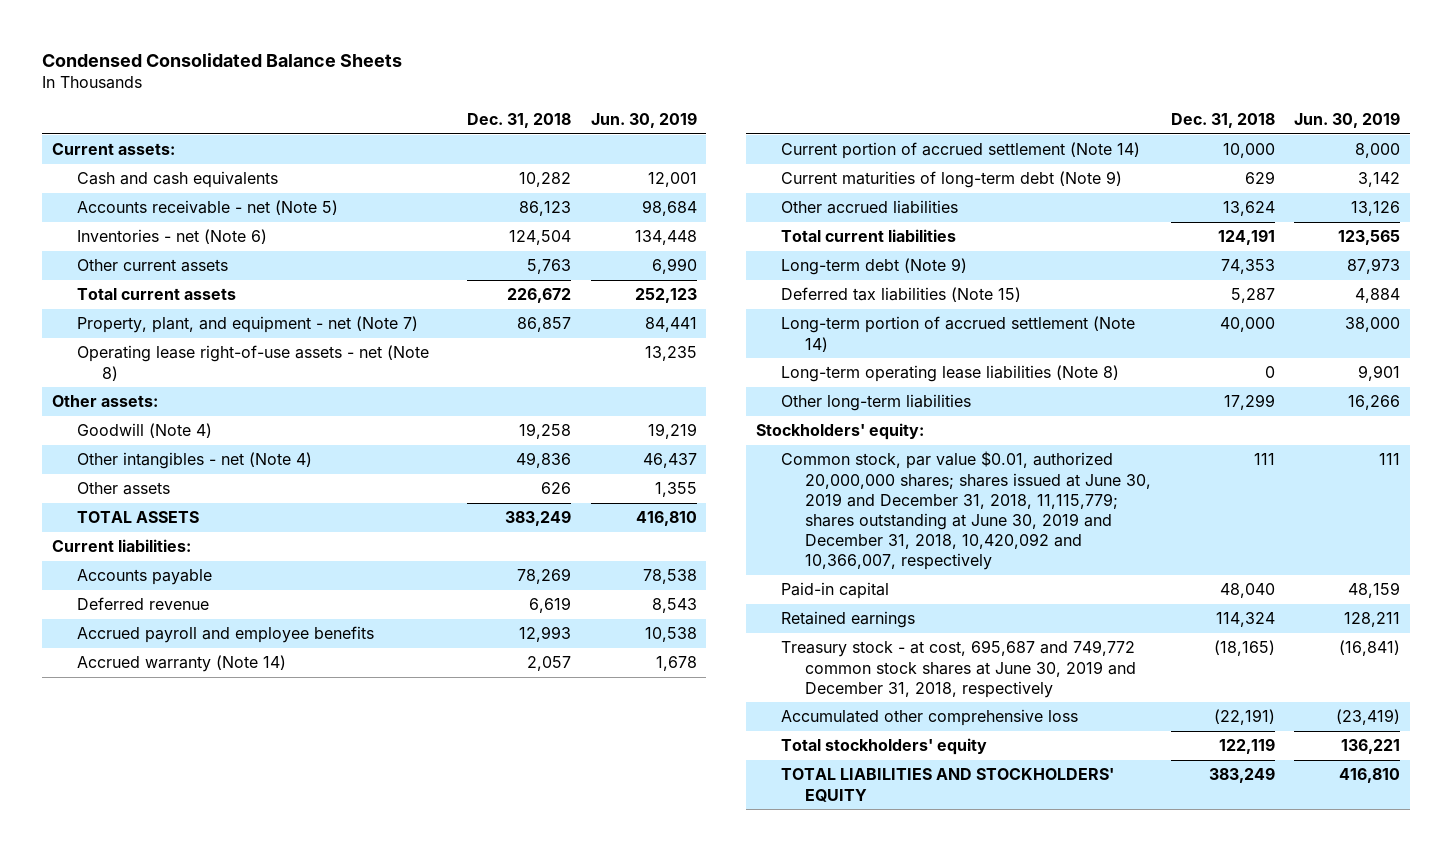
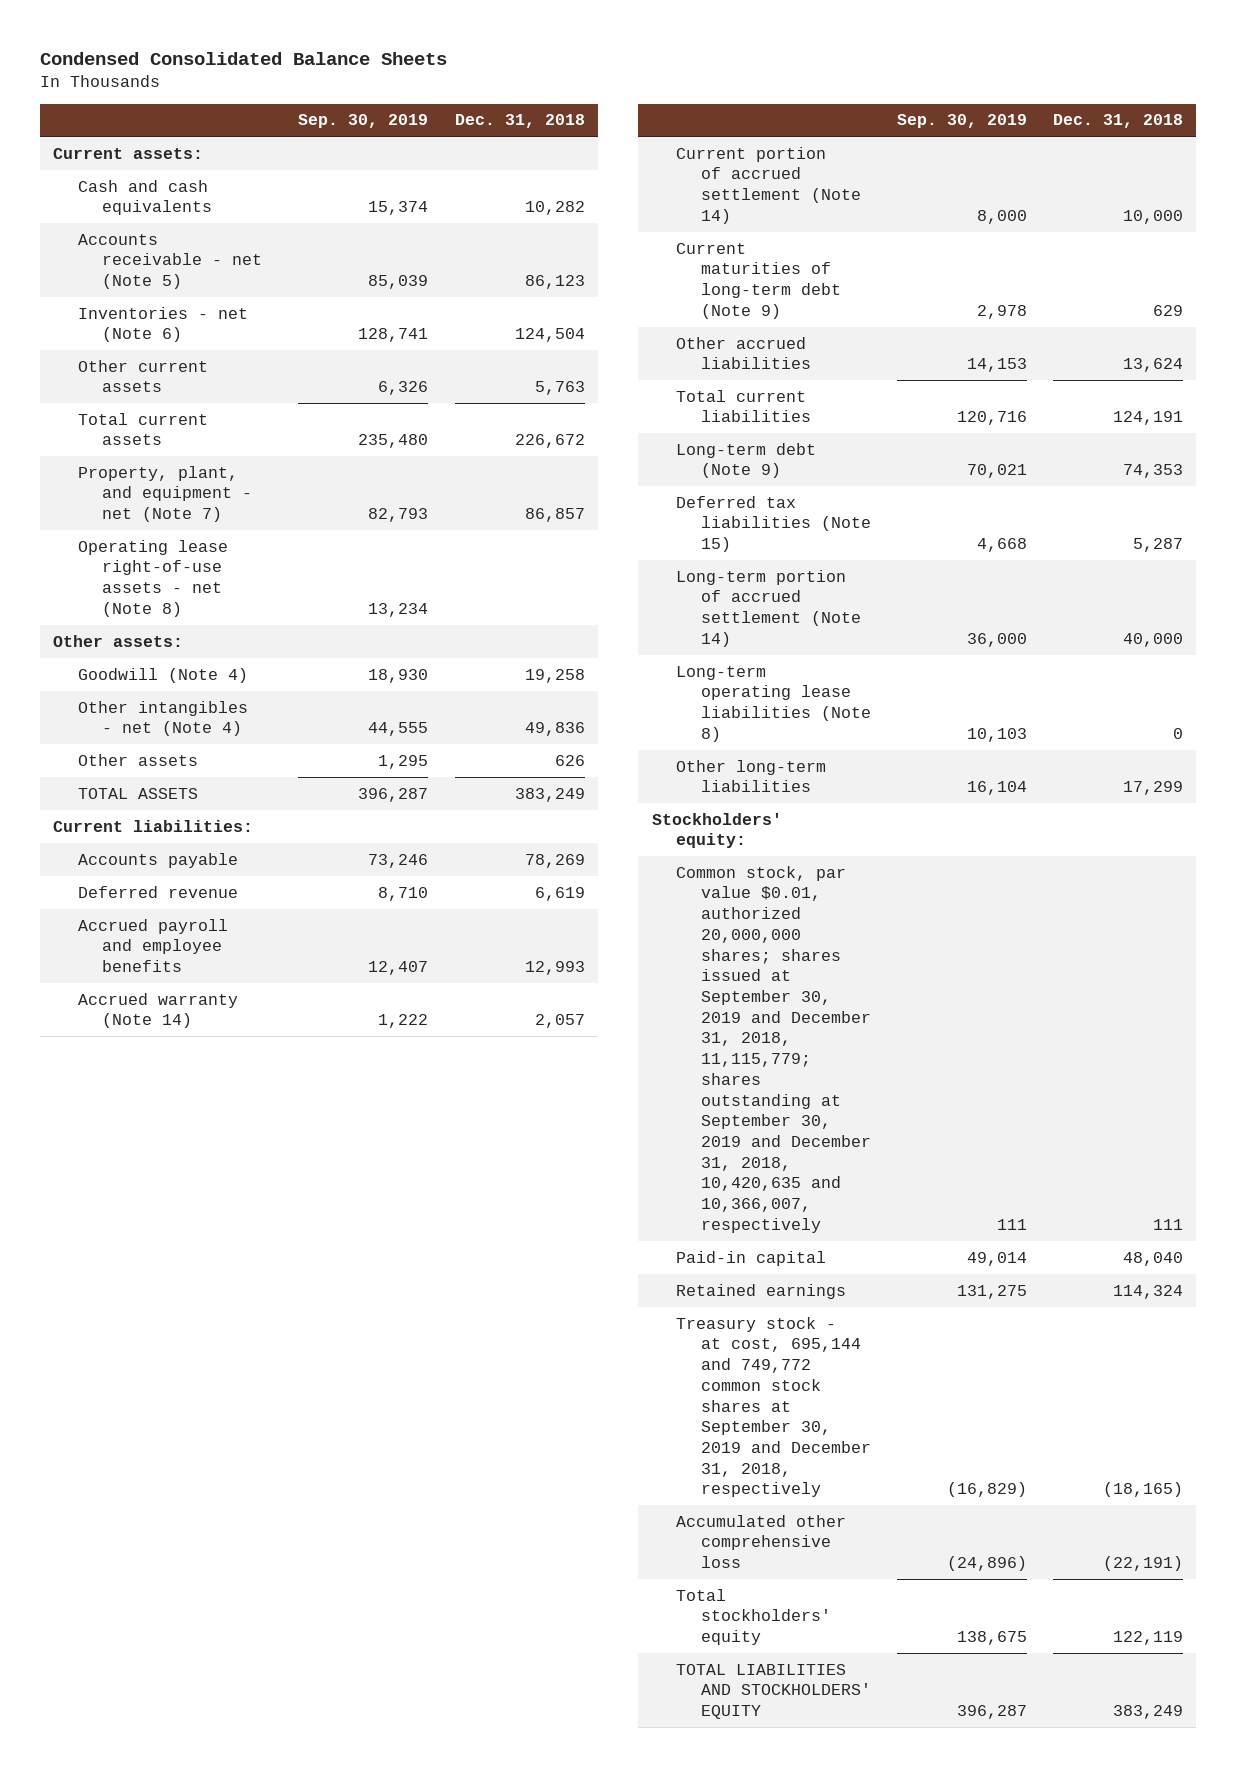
[590,111,697,128] Jun. 30, 2019 -> none
none -> [298,114,429,129] Sep. 30, 2019
[780,451,1152,571] Common stock, par value $0.01, authorized 20,000,000 shares; shares issued at June 30, 2019 and December 31, 2018, 11,115,779; shares outstanding at June 30, 2019 and December 31, 2018, 10,420,092 and 10,366,007, respectively -> [676,865,871,1233] Common stock, par value $0.01, authorized 20,000,000 shares; shares issued at September 30, 2019 and December 31, 2018, 11,115,779; shares outstanding at September 30, 2019 and December 31, 2018, 10,420,635 and 10,366,007, respectively
[780,640,1137,698] Treasury stock - at cost, 695,687 and 749,772 common stock shares at June 30, 2019 and December 31, 2018, respectively -> [676,1316,871,1498] Treasury stock - at cost, 695,144 and 749,772 common stock shares at September 30, 2019 and December 31, 2018, respectively

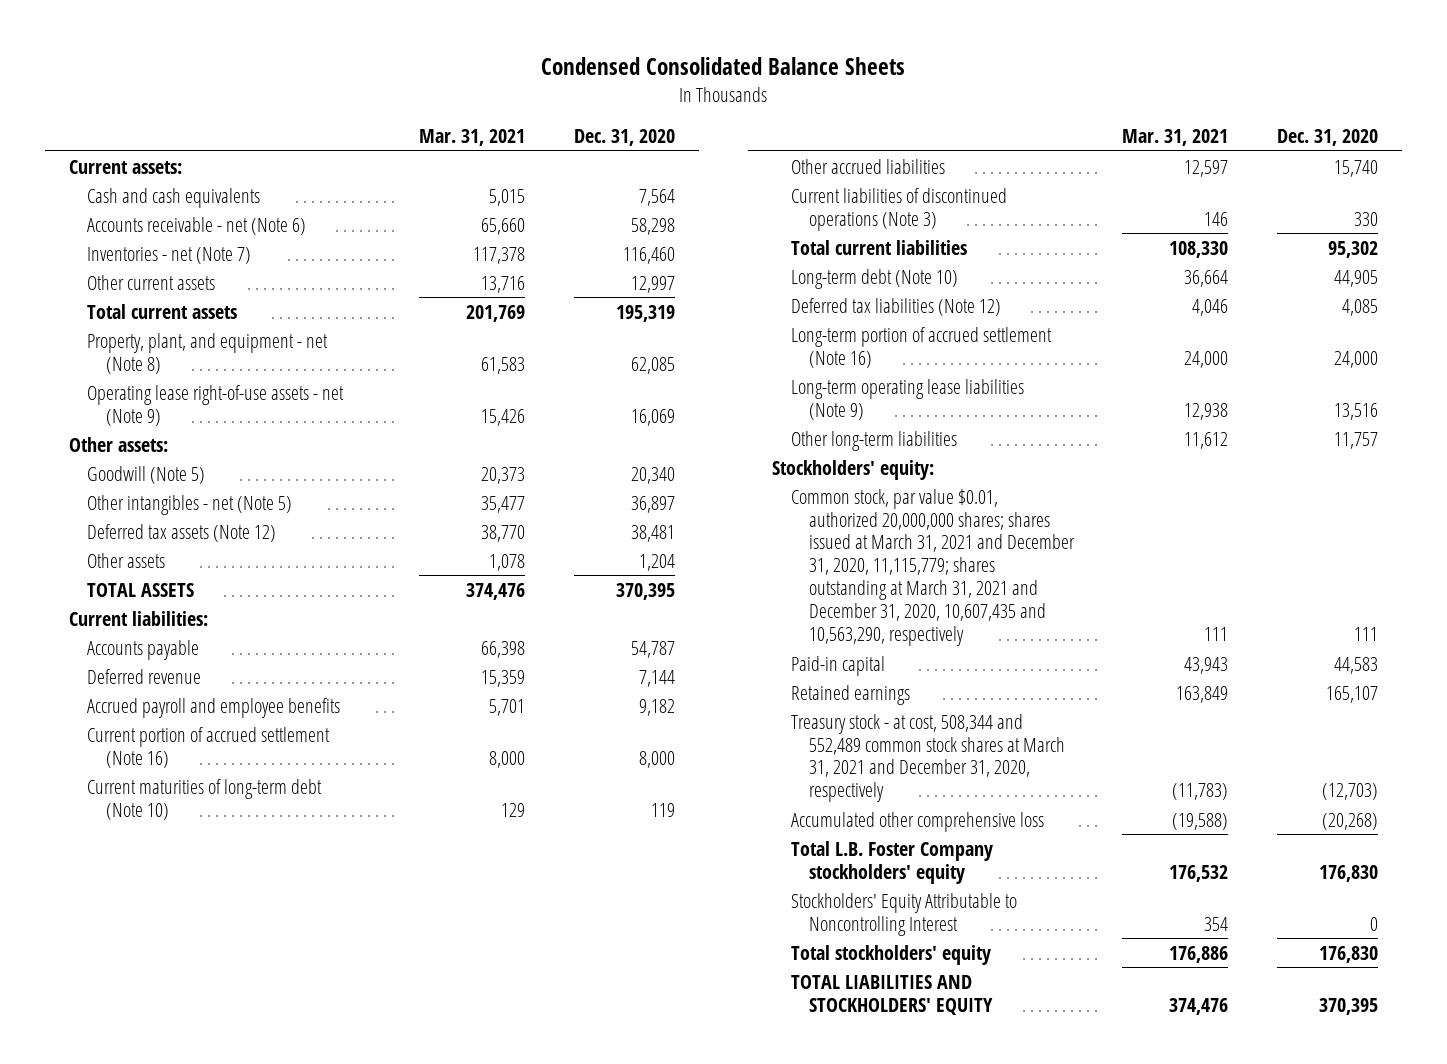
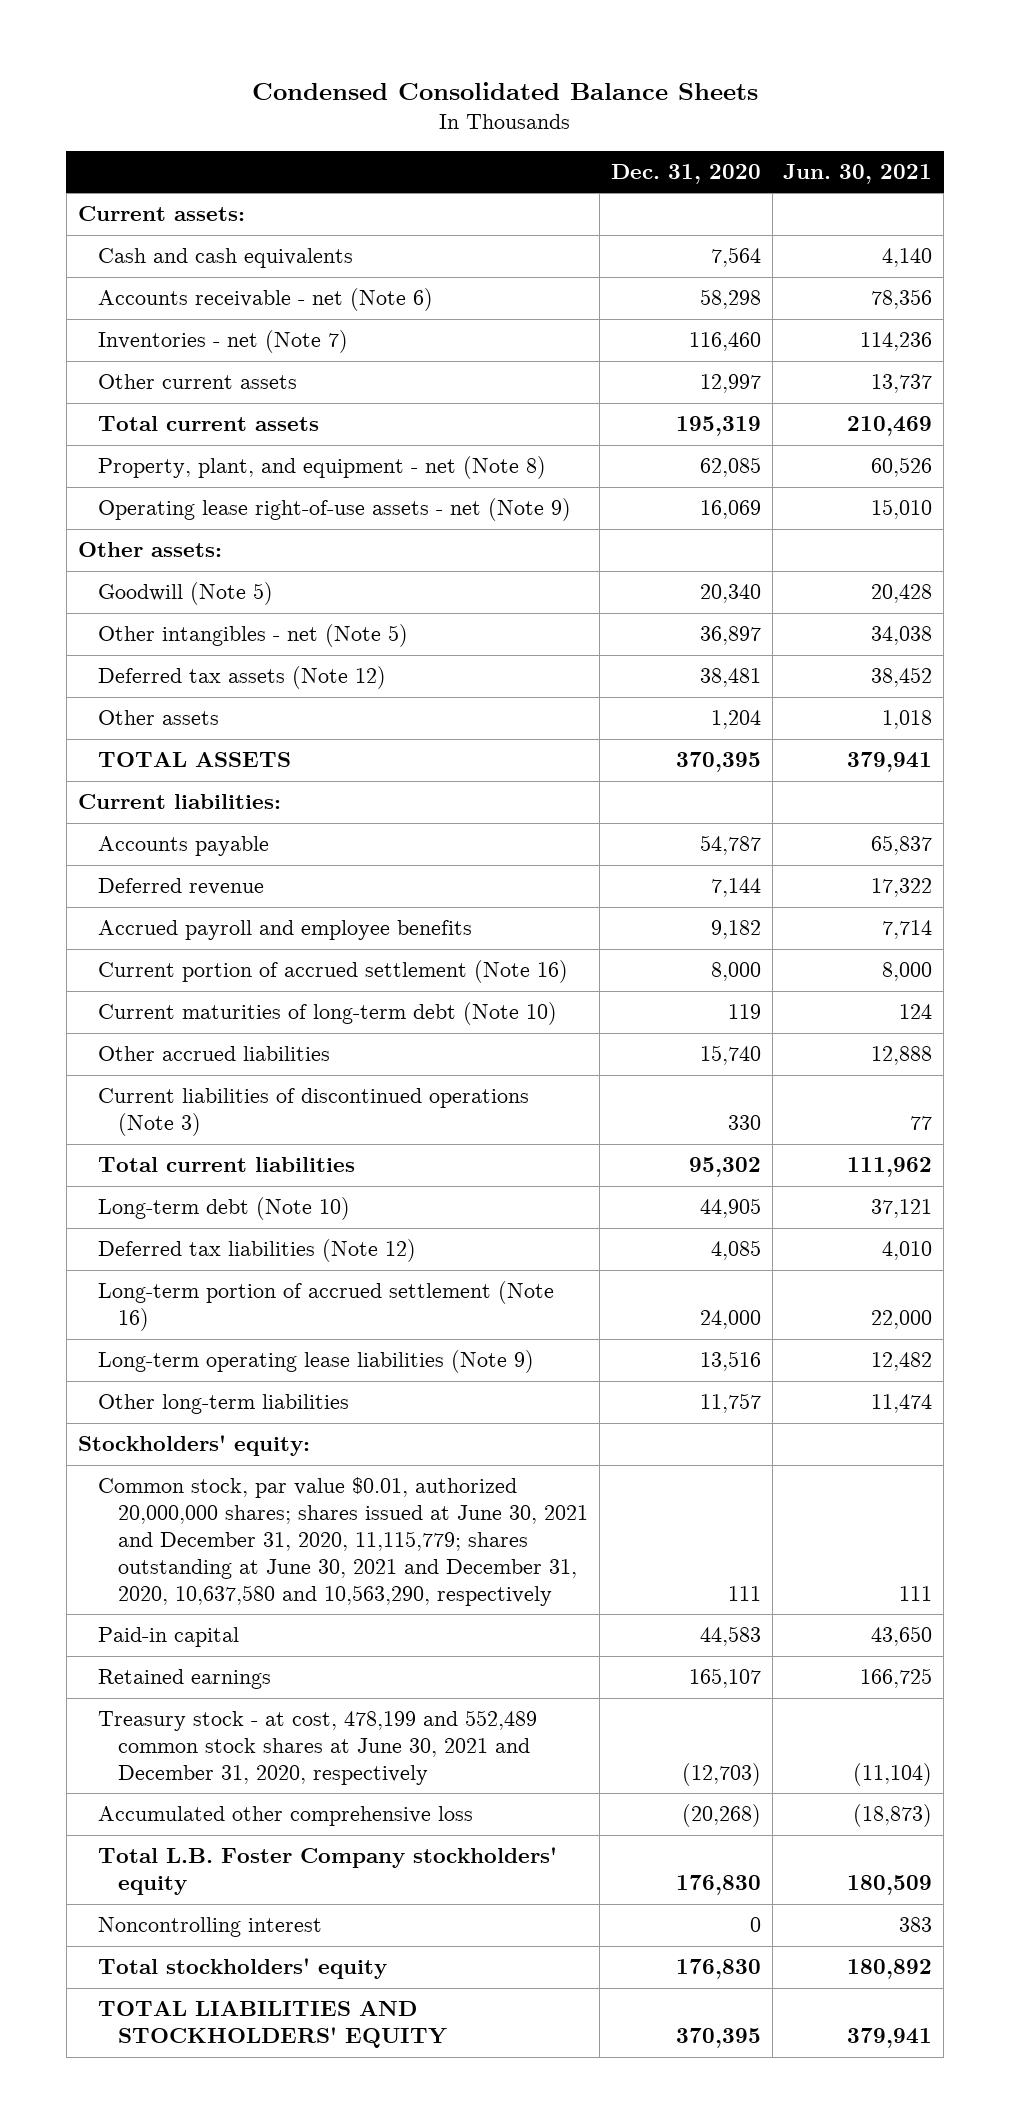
[419,129,526,147] Mar. 31, 2021 -> none
none -> [783,163,933,184] Jun. 30, 2021
[790,488,1075,647] Common stock, par value $0.01, authorized 20,000,000 shares; shares issued at March 31, 2021 and December 31, 2020, 11,115,779; shares outstanding at March 31, 2021 and December 31, 2020, 10,607,435 and 10,563,290, respectively -> [97,1477,589,1606] Common stock, par value $0.01, authorized 20,000,000 shares; shares issued at June 30, 2021 and December 31, 2020, 11,115,779; shares outstanding at June 30, 2021 and December 31, 2020, 10,637,580 and 10,563,290, respectively
[790,713,1065,803] Treasury stock - at cost, 508,344 and 552,489 common stock shares at March 31, 2021 and December 31, 2020, respectively -> [97,1710,537,1786] Treasury stock - at cost, 478,199 and 552,489 common stock shares at June 30, 2021 and December 31, 2020, respectively
[790,892,1017,936] Stockholders' Equity Attributable to Noncontrolling Interest -> [97,1917,322,1938] Noncontrolling interest

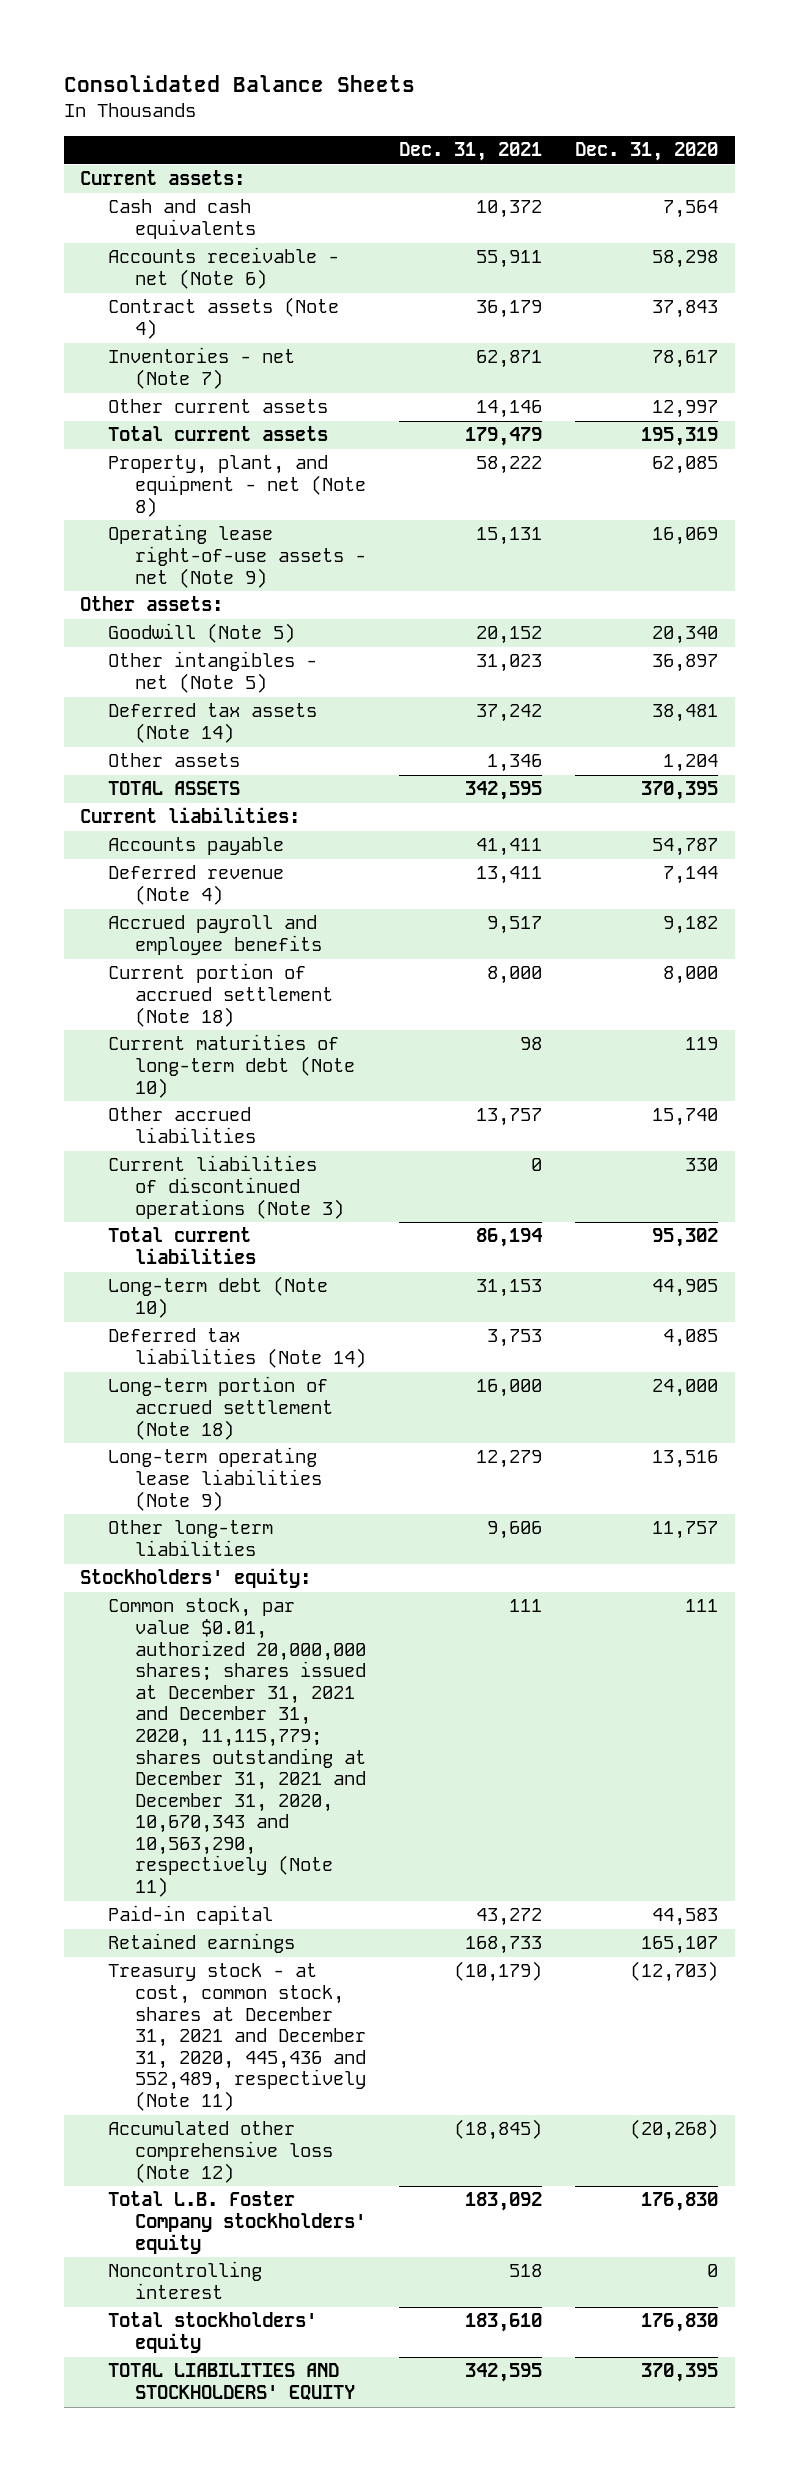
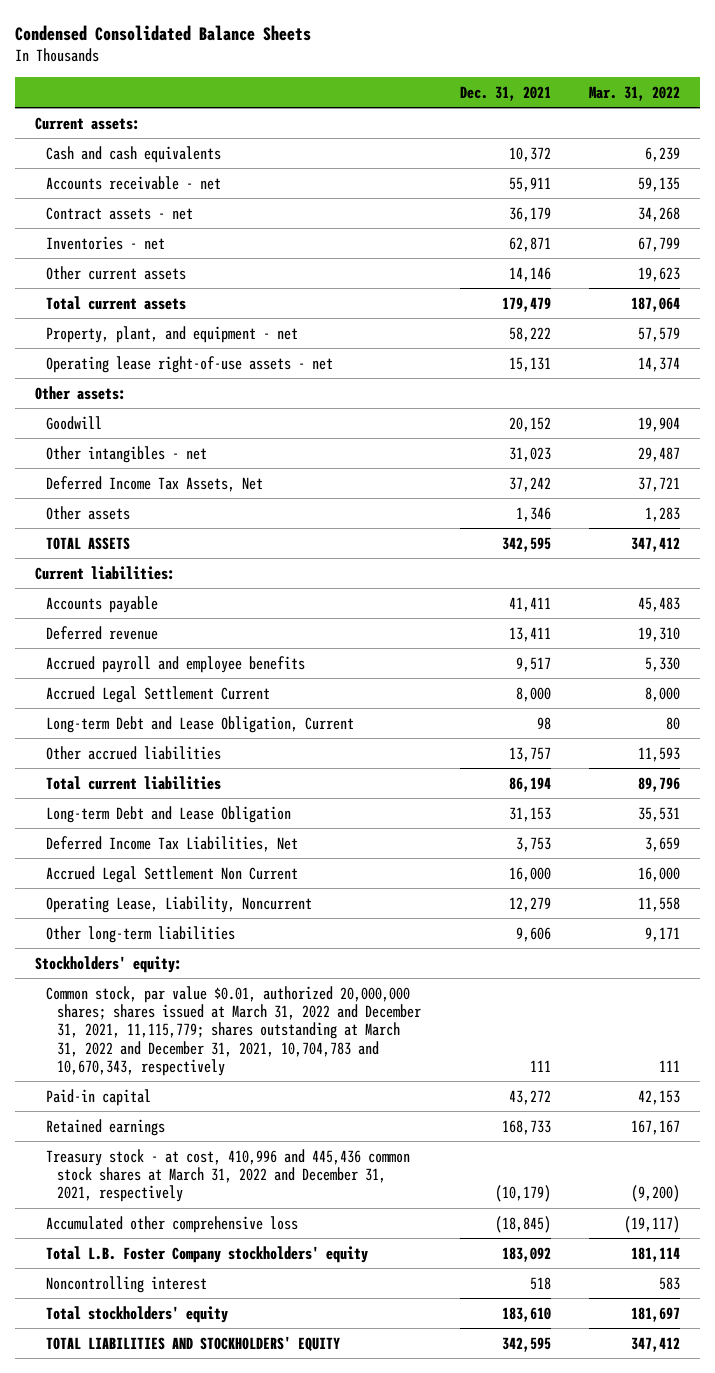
[63,75,415,93] Consolidated Balance Sheets -> [15,24,312,41] Condensed Consolidated Balance Sheets
[575,142,719,162] Dec. 31, 2020 -> none
none -> [589,85,681,101] Mar. 31, 2022
[107,247,339,290] Accounts receivable - net (Note 6) -> [45,175,221,190] Accounts receivable - net
[107,297,339,340] Contract assets (Note 4) -> [45,206,193,220] Contract assets - net
[107,347,295,390] Inventories - net (Note 7) -> [45,235,165,250] Inventories - net
[107,455,367,517] Property, plant, and equipment - net (Note 8) -> [45,325,298,343] Property, plant, and equipment - net
[107,524,367,588] Operating lease right-of-use assets - net (Note 9) -> [45,355,333,373] Operating lease right-of-use assets - net
[107,623,295,644] Goodwill (Note 5) -> [45,415,102,430] Goodwill
[107,651,317,694] Other intangibles - net (Note 5) -> [45,445,207,463] Other intangibles - net
[107,703,317,744] Deferred tax assets (Note 14) -> [45,475,263,492] Deferred Income Tax Assets, Net
[107,865,284,906] Deferred revenue (Note 4) -> [45,625,158,640] Deferred revenue
[107,963,334,1027] Current portion of accrued settlement (Note 18) -> [45,685,270,703] Accrued Legal Settlement Current
[107,1034,356,1098] Current maturities of long-term debt (Note 10) -> [45,715,354,733] Long-term Debt and Lease Obligation, Current
[107,1155,345,1219] Current liabilities of discontinued operations (Note 3) -> none
[107,1276,328,1319] Long-term debt (Note 10) -> [45,805,291,823] Long-term Debt and Lease Obligation
[107,1328,367,1369] Deferred tax liabilities (Note 14) -> [45,835,298,852] Deferred Income Tax Liabilities, Net
[107,1376,334,1440] Long-term portion of accrued settlement (Note 18) -> [45,865,298,883] Accrued Legal Settlement Non Current
[107,1447,323,1511] Long-term operating lease liabilities (Note 9) -> [45,895,312,913] Operating Lease, Liability, Noncurrent
[107,1598,367,1897] Common stock, par value $0.01, authorized 20,000,000 shares; shares issued at December 31, 2021 and December 31, 2020, 11,115,779; shares outstanding at December 31, 2021 and December 31, 2020, 10,670,343 and 10,563,290, respectively (Note 11) -> [45,985,422,1076] Common stock, par value $0.01, authorized 20,000,000 shares; shares issued at March 31, 2022 and December 31, 2021, 11,115,779; shares outstanding at March 31, 2022 and December 31, 2021, 10,704,783 and 10,670,343, respectively
[107,1963,367,2111] Treasury stock - at cost, common stock, shares at December 31, 2021 and December 31, 2020, 445,436 and 552,489, respectively (Note 11) -> [45,1148,410,1203] Treasury stock - at cost, 410,996 and 445,436 common stock shares at March 31, 2022 and December 31, 2021, respectively
[107,2121,334,2183] Accumulated other comprehensive loss (Note 12) -> [45,1215,298,1233] Accumulated other comprehensive loss

